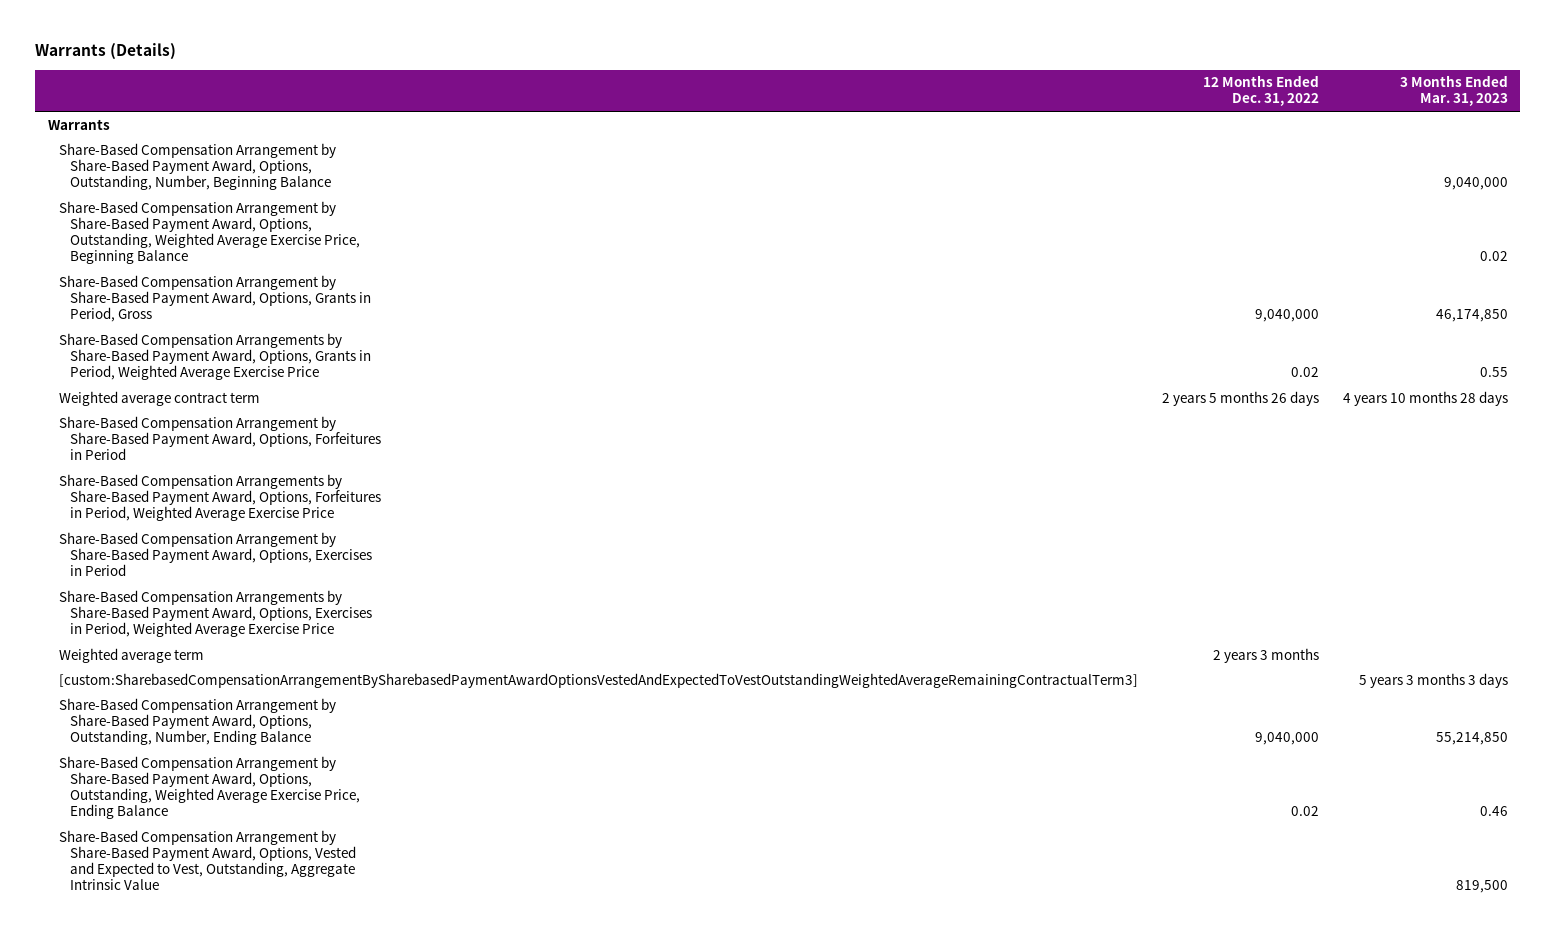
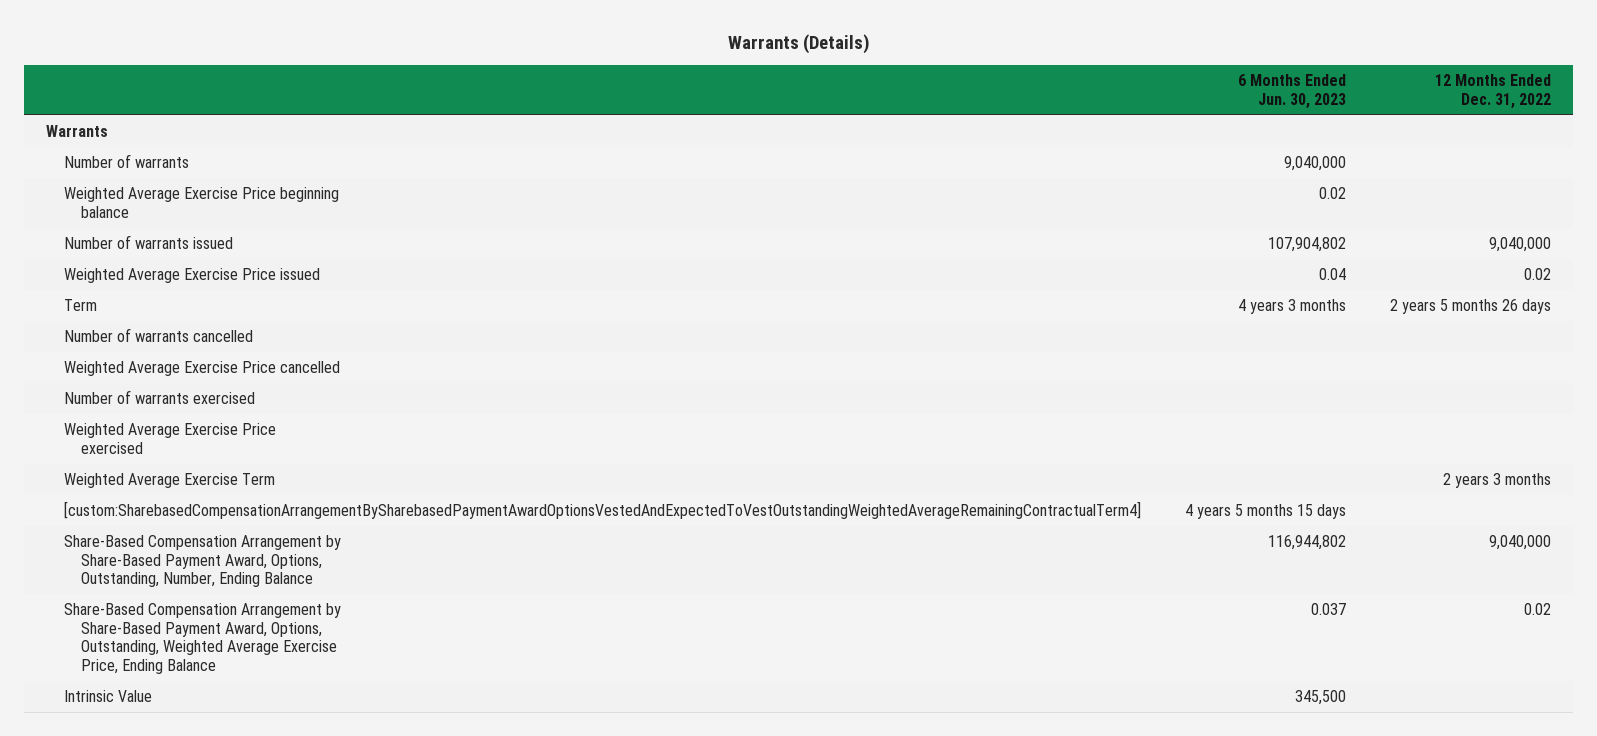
[1400,75,1509,107] 3 Months Ended Mar. 31, 2023 -> none
none -> [1237,74,1346,109] 6 Months Ended Jun. 30, 2023
[58,672,1138,688] [custom:SharebasedCompensationArrangementBySharebasedPaymentAwardOptionsVestedAndExpectedToVestOutstandingWeightedAverageRemainingContractualTerm3] -> none
[58,142,336,190] Share-Based Compensation Arrangement by Share-Based Payment Award, Options, Outstanding, Number, Beginning Balance -> [63,154,189,169] Number of warrants
[58,200,361,264] Share-Based Compensation Arrangement by Share-Based Payment Award, Options, Outstanding, Weighted Average Exercise Price, Beginning Balance -> [63,187,339,218] Weighted Average Exercise Price beginning balance
[58,274,372,322] Share-Based Compensation Arrangement by Share-Based Payment Award, Options, Grants in Period, Gross -> [63,235,233,250] Number of warrants issued
[58,332,372,380] Share-Based Compensation Arrangements by Share-Based Payment Award, Options, Grants in Period, Weighted Average Exercise Price -> [63,268,320,284] Weighted Average Exercise Price issued
[58,390,260,406] Weighted average contract term -> [63,299,97,312] Term
[58,415,382,460] Share-Based Compensation Arrangement by Share-Based Payment Award, Options, Forfeitures in Period -> [63,328,253,343] Number of warrants cancelled
[58,473,382,521] Share-Based Compensation Arrangements by Share-Based Payment Award, Options, Forfeitures in Period, Weighted Average Exercise Price -> [63,361,340,377] Weighted Average Exercise Price cancelled
[58,531,373,576] Share-Based Compensation Arrangement by Share-Based Payment Award, Options, Exercises in Period -> [63,390,255,405] Number of warrants exercised
[58,589,373,637] Share-Based Compensation Arrangements by Share-Based Payment Award, Options, Exercises in Period, Weighted Average Exercise Price -> [63,423,276,454] Weighted Average Exercise Price exercised
[58,647,204,663] Weighted average term -> [63,473,275,489] Weighted Average Exercise Term
none -> [63,501,1141,520] [custom:SharebasedCompensationArrangementBySharebasedPaymentAwardOptionsVestedAndExpectedToVestOutstandingWeightedAverageRemainingContractualTerm4]
[58,829,357,890] Share-Based Compensation Arrangement by Share-Based Payment Award, Options, Vested and Expected to Vest, Outstanding, Aggregate Intrinsic Value -> [63,690,152,703] Intrinsic Value

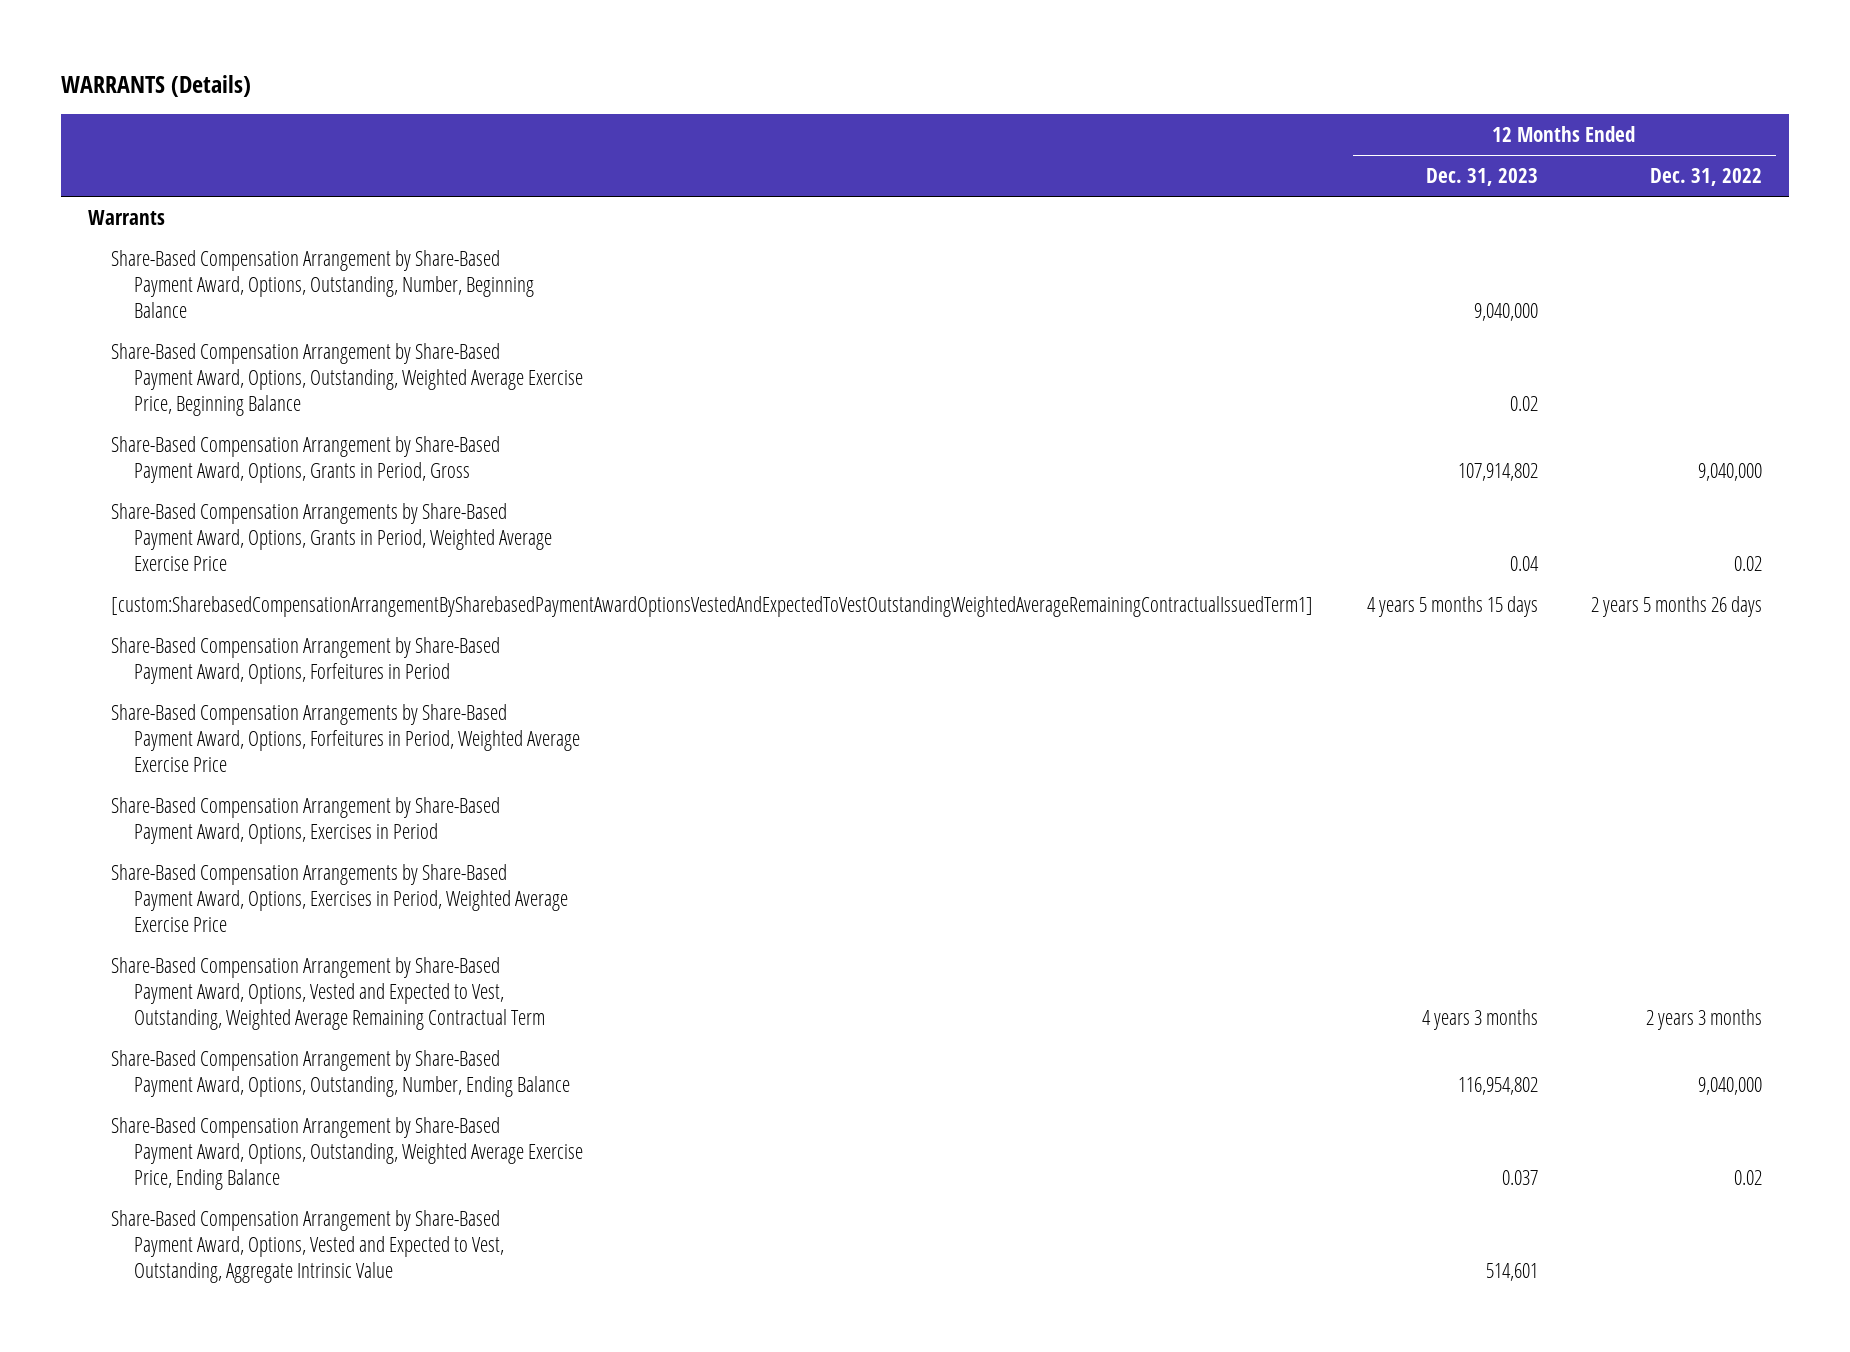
[727,33,870,54] Warrants (Details) -> [60,75,251,98] WARRANTS (Details)
[1237,74,1346,109] 6 Months Ended Jun. 30, 2023 -> none
none -> [1425,168,1538,187] Dec. 31, 2023
[63,473,275,489] Weighted Average Exercise Term -> none
[63,501,1141,520] [custom:SharebasedCompensationArrangementBySharebasedPaymentAwardOptionsVestedAndExpectedToVestOutstandingWeightedAverageRemainingContractualTerm4] -> none
[63,154,189,169] Number of warrants -> [110,249,534,318] Share-Based Compensation Arrangement by Share-Based Payment Award, Options, Outstanding, Number, Beginning Balance
[63,187,339,218] Weighted Average Exercise Price beginning balance -> [110,342,583,416] Share-Based Compensation Arrangement by Share-Based Payment Award, Options, Outstanding, Weighted Average Exercise Price, Beginning Balance
[63,235,233,250] Number of warrants issued -> [110,435,500,483] Share-Based Compensation Arrangement by Share-Based Payment Award, Options, Grants in Period, Gross
[63,268,320,284] Weighted Average Exercise Price issued -> [110,502,552,571] Share-Based Compensation Arrangements by Share-Based Payment Award, Options, Grants in Period, Weighted Average Exercise Price
[63,299,97,312] Term -> [110,595,1313,617] [custom:SharebasedCompensationArrangementBySharebasedPaymentAwardOptionsVestedAndExpectedToVestOutstandingWeightedAverageRemainingContractualIssuedTerm1]
[63,328,253,343] Number of warrants cancelled -> [110,636,500,684] Share-Based Compensation Arrangement by Share-Based Payment Award, Options, Forfeitures in Period
[63,361,340,377] Weighted Average Exercise Price cancelled -> [110,703,580,772] Share-Based Compensation Arrangements by Share-Based Payment Award, Options, Forfeitures in Period, Weighted Average Exercise Price
[63,390,255,405] Number of warrants exercised -> [110,796,500,844] Share-Based Compensation Arrangement by Share-Based Payment Award, Options, Exercises in Period
[63,423,276,454] Weighted Average Exercise Price exercised -> [110,863,568,932] Share-Based Compensation Arrangements by Share-Based Payment Award, Options, Exercises in Period, Weighted Average Exercise Price
none -> [110,956,545,1030] Share-Based Compensation Arrangement by Share-Based Payment Award, Options, Vested and Expected to Vest, Outstanding, Weighted Average Remaining Contractual Term
[63,690,152,703] Intrinsic Value -> [110,1209,504,1283] Share-Based Compensation Arrangement by Share-Based Payment Award, Options, Vested and Expected to Vest, Outstanding, Aggregate Intrinsic Value

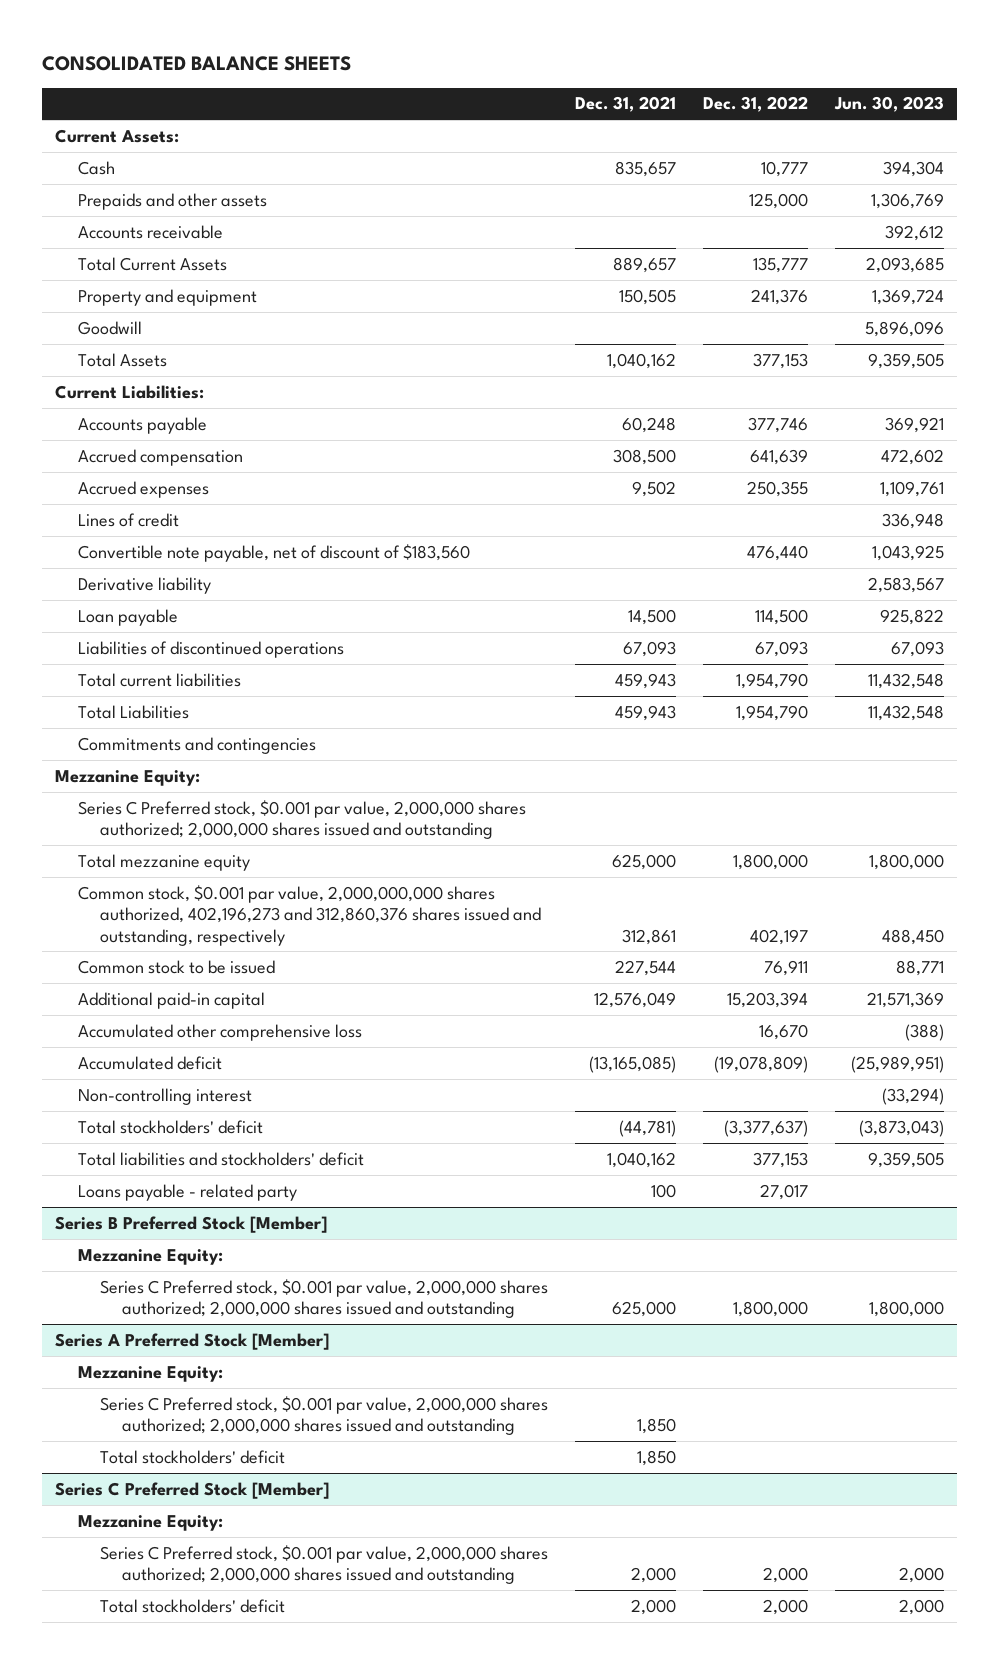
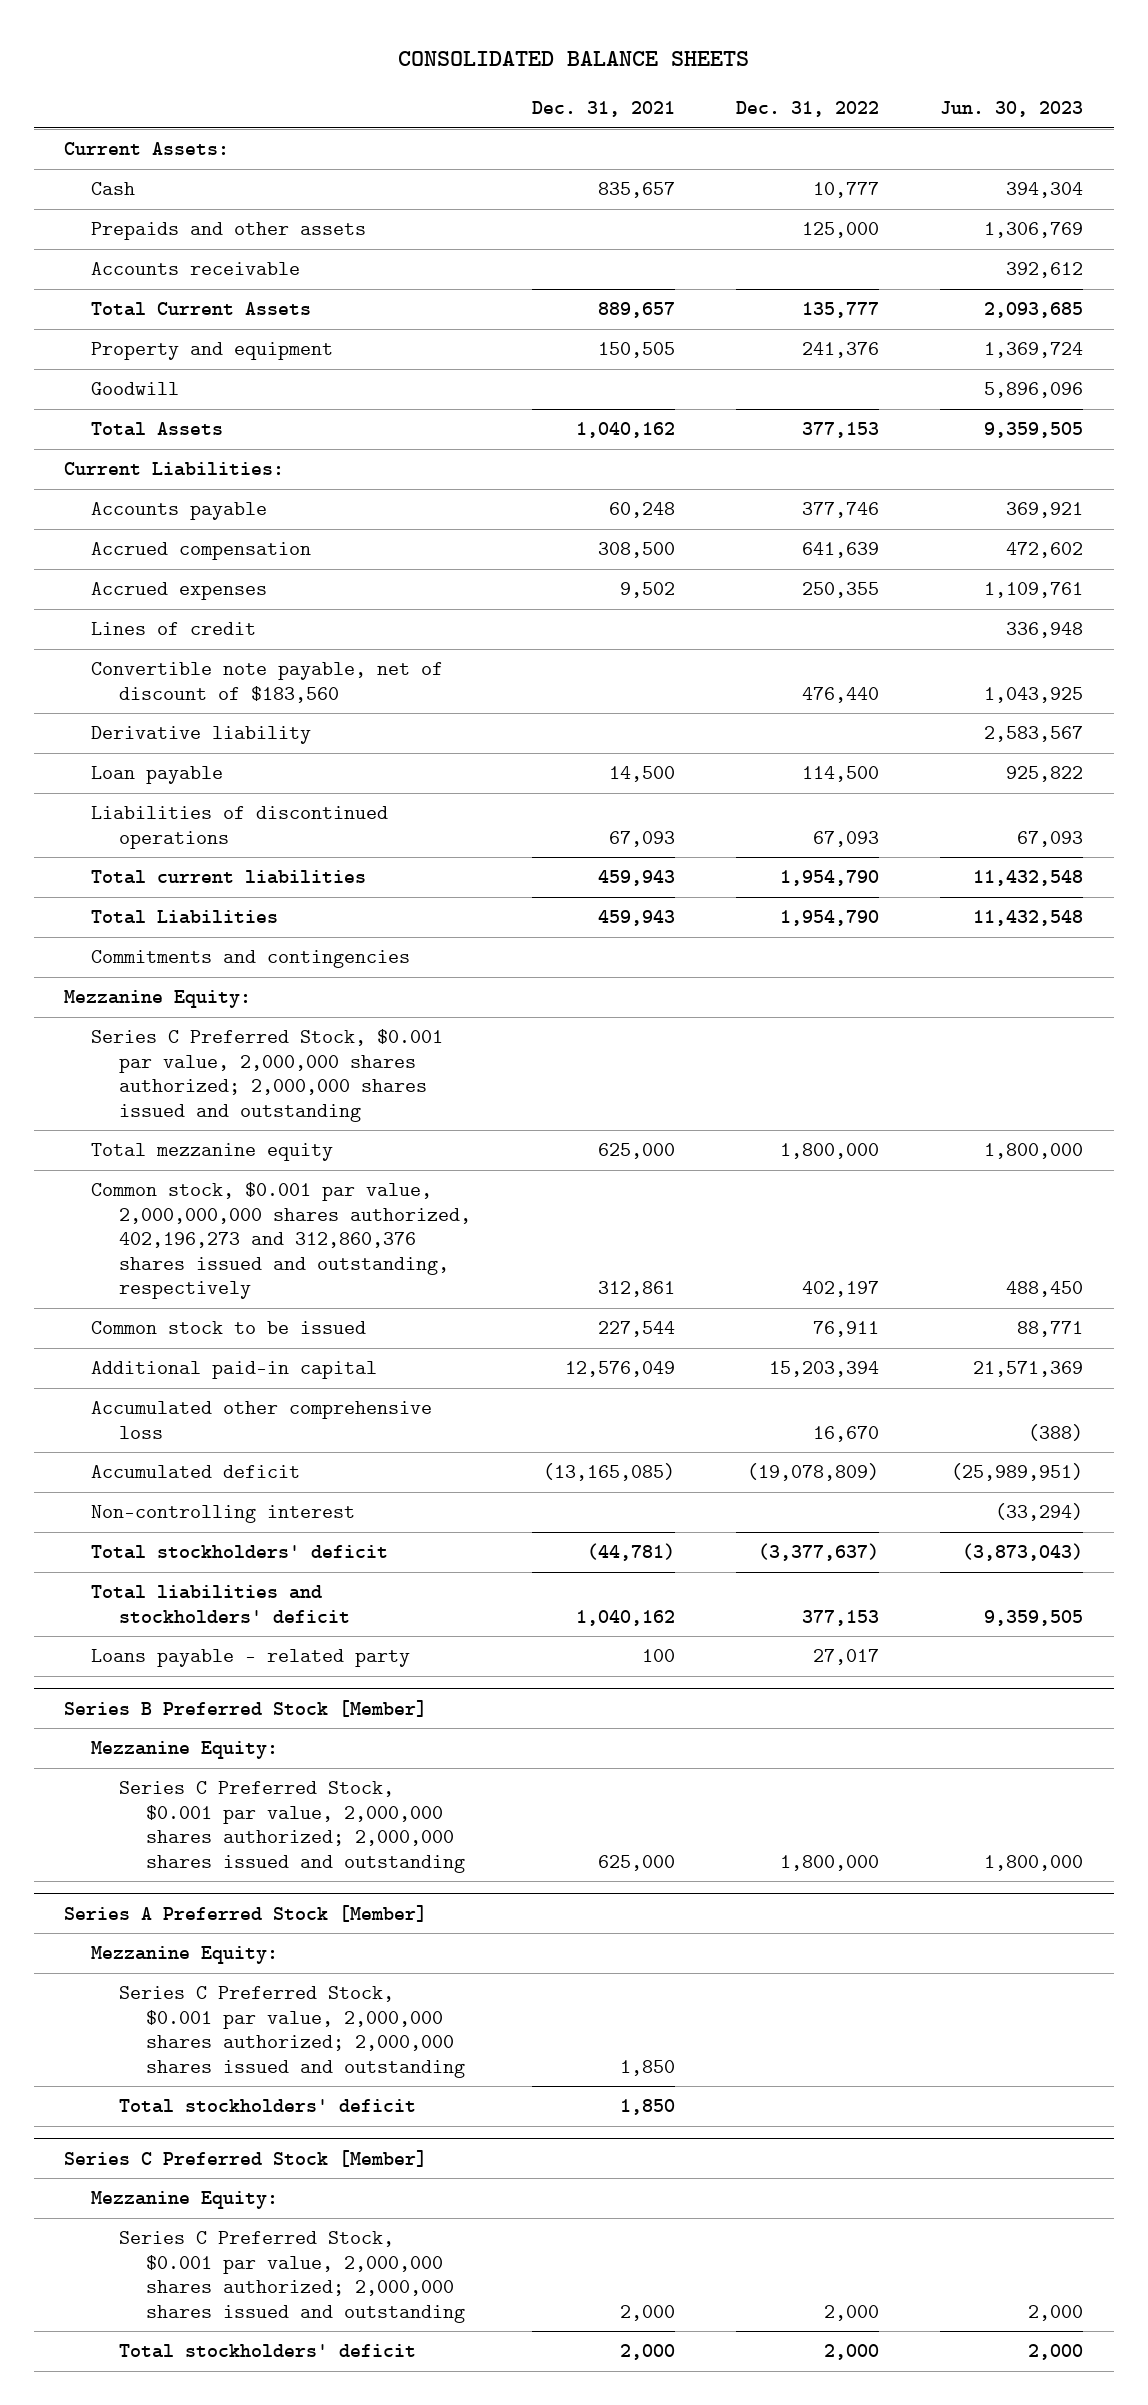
[77,799,526,840] Series C Preferred stock, $0.001 par value, 2,000,000 shares authorized; 2,000,000 shares issued and outstanding -> [91,1029,444,1122] Series C Preferred Stock, $0.001 par value, 2,000,000 shares authorized; 2,000,000 shares issued and outstanding
[99,1278,548,1319] Series C Preferred stock, $0.001 par value, 2,000,000 shares authorized; 2,000,000 shares issued and outstanding -> [118,1781,466,1873] Series C Preferred Stock, $0.001 par value, 2,000,000 shares authorized; 2,000,000 shares issued and outstanding
[99,1395,548,1436] Series C Preferred stock, $0.001 par value, 2,000,000 shares authorized; 2,000,000 shares issued and outstanding -> [118,1986,466,2078] Series C Preferred Stock, $0.001 par value, 2,000,000 shares authorized; 2,000,000 shares issued and outstanding
[99,1544,548,1585] Series C Preferred stock, $0.001 par value, 2,000,000 shares authorized; 2,000,000 shares issued and outstanding -> [118,2231,466,2323] Series C Preferred Stock, $0.001 par value, 2,000,000 shares authorized; 2,000,000 shares issued and outstanding

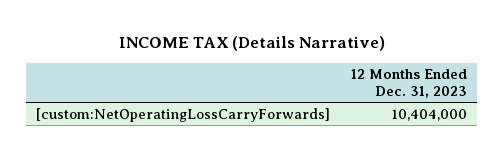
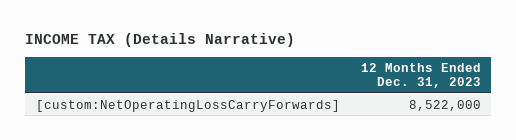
[391,109,467,122] 10,404,000 -> [408,99,481,111] 8,522,000

